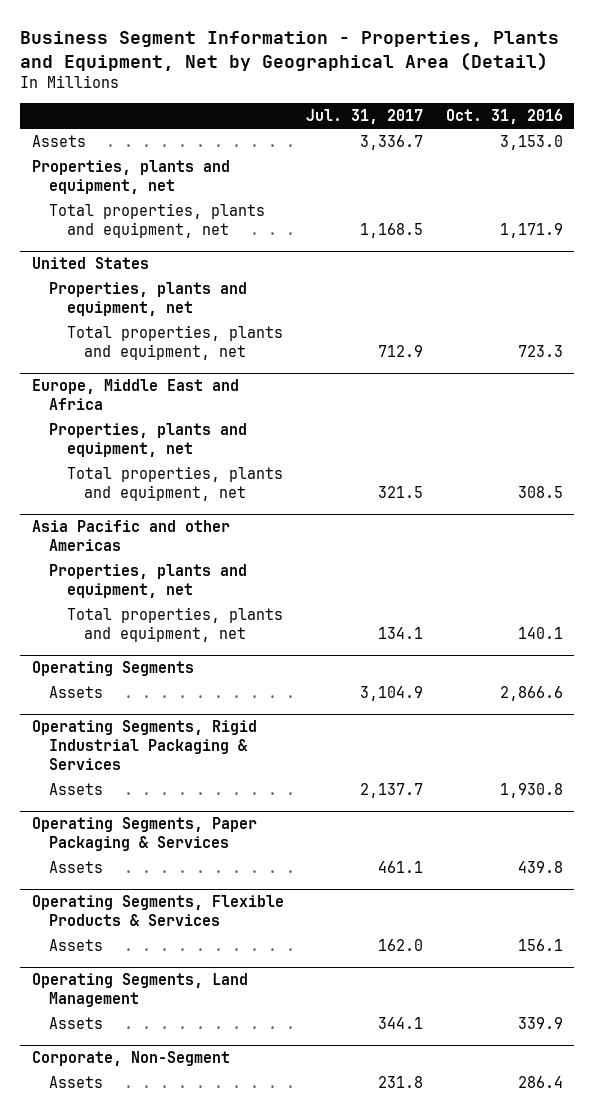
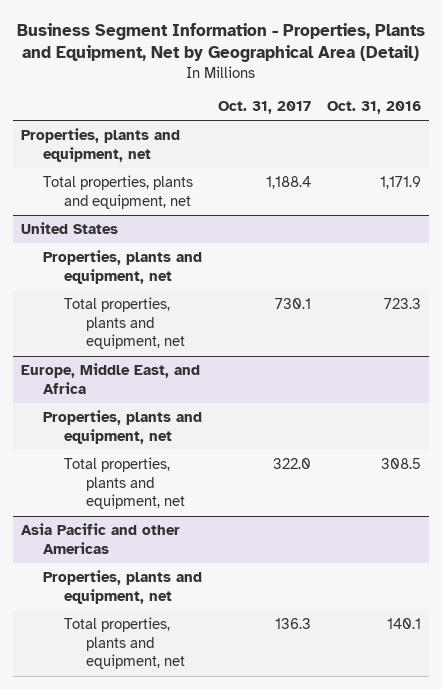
[306,109,424,125] Jul. 31, 2017 -> none
none -> [217,100,311,114] Oct. 31, 2017
[31,135,86,148] Assets -> none
[31,379,239,411] Europe, Middle East and Africa -> [21,363,201,394] Europe, Middle East, and Africa
[31,661,194,677] Operating Segments -> none
[49,686,104,699] Assets -> none
[31,720,257,770] Operating Segments, Rigid Industrial Packaging & Services -> none
[49,783,104,796] Assets -> none
[31,817,257,852] Operating Segments, Paper Packaging & Services -> none
[49,861,104,874] Assets -> none
[31,895,284,927] Operating Segments, Flexible Products & Services -> none
[49,939,104,952] Assets -> none
[31,973,248,1008] Operating Segments, Land Management -> none
[49,1017,104,1030] Assets -> none
[31,1051,230,1067] Corporate, Non-Segment -> none
[49,1076,104,1089] Assets -> none

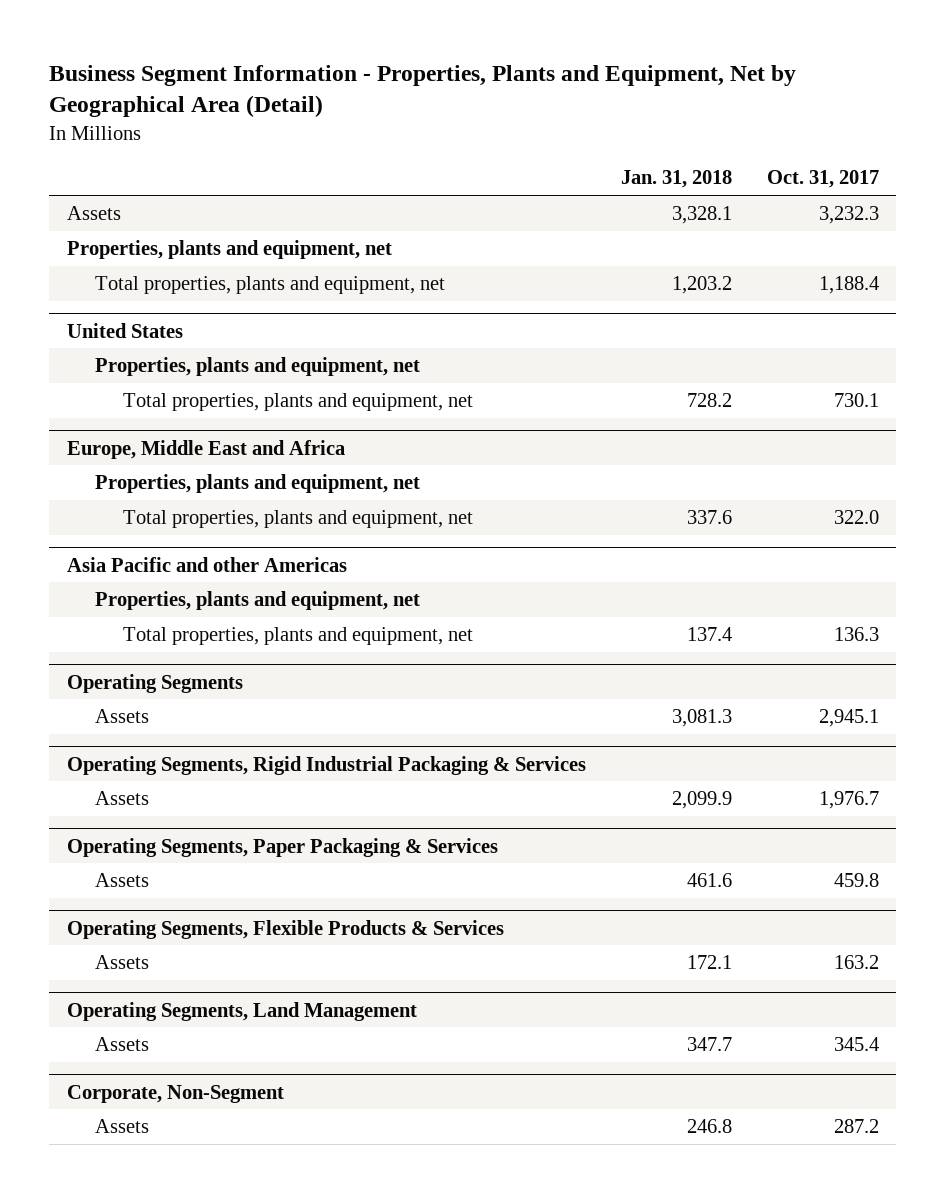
[326,100,421,114] Oct. 31, 2016 -> none
none -> [620,170,732,189] Jan. 31, 2018
none -> [66,206,121,221] Assets
[21,363,201,394] Europe, Middle East, and Africa -> [66,439,345,459] Europe, Middle East and Africa
none -> [66,673,243,693] Operating Segments
none -> [94,709,149,724] Assets
none -> [66,755,586,775] Operating Segments, Rigid Industrial Packaging & Services
none -> [94,791,149,806] Assets
none -> [66,837,498,857] Operating Segments, Paper Packaging & Services
none -> [94,873,149,888] Assets
none -> [66,919,504,939] Operating Segments, Flexible Products & Services
none -> [94,955,149,970] Assets
none -> [66,1001,417,1021] Operating Segments, Land Management
none -> [94,1037,149,1052] Assets
none -> [66,1084,284,1103] Corporate, Non-Segment
none -> [94,1119,149,1134] Assets

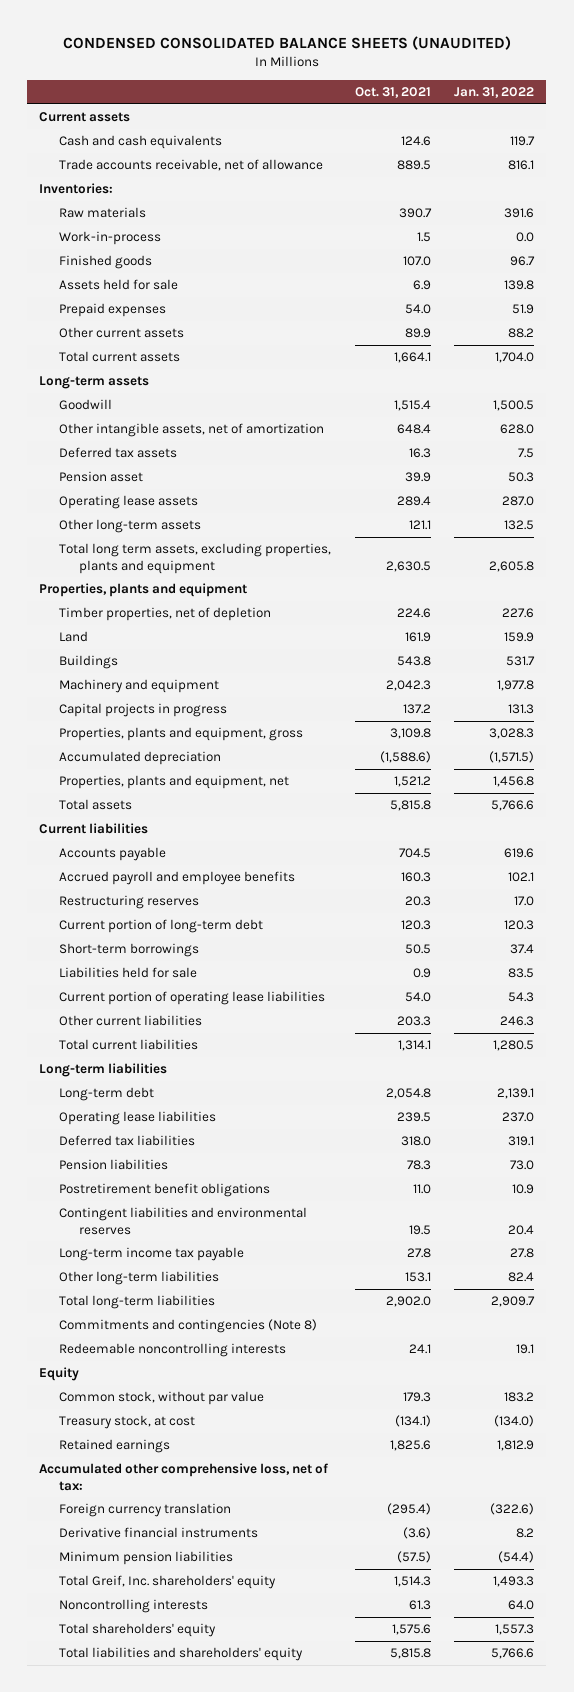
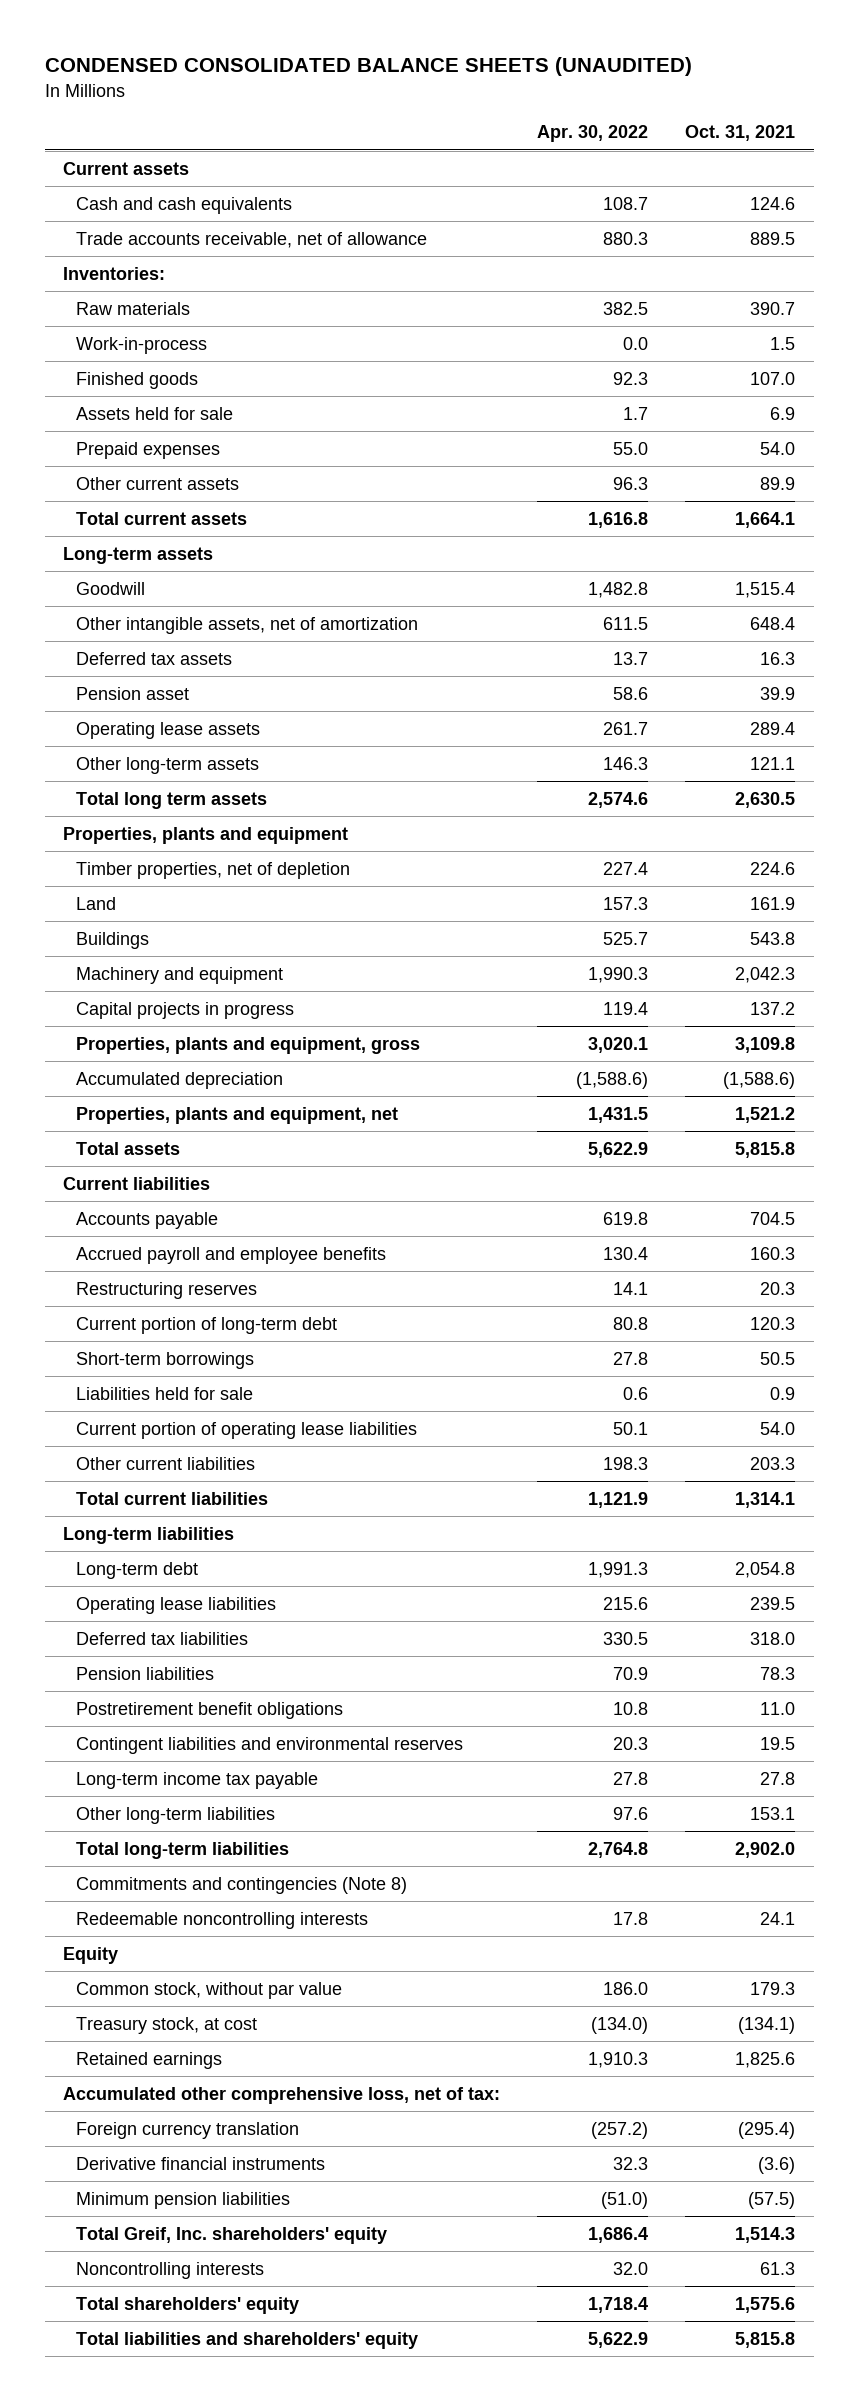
[454,86,535,98] Jan. 31, 2022 -> none
none -> [537,125,649,143] Apr. 30, 2022
[58,543,331,574] Total long term assets, excluding properties, plants and equipment -> [75,791,267,809] Total long term assets

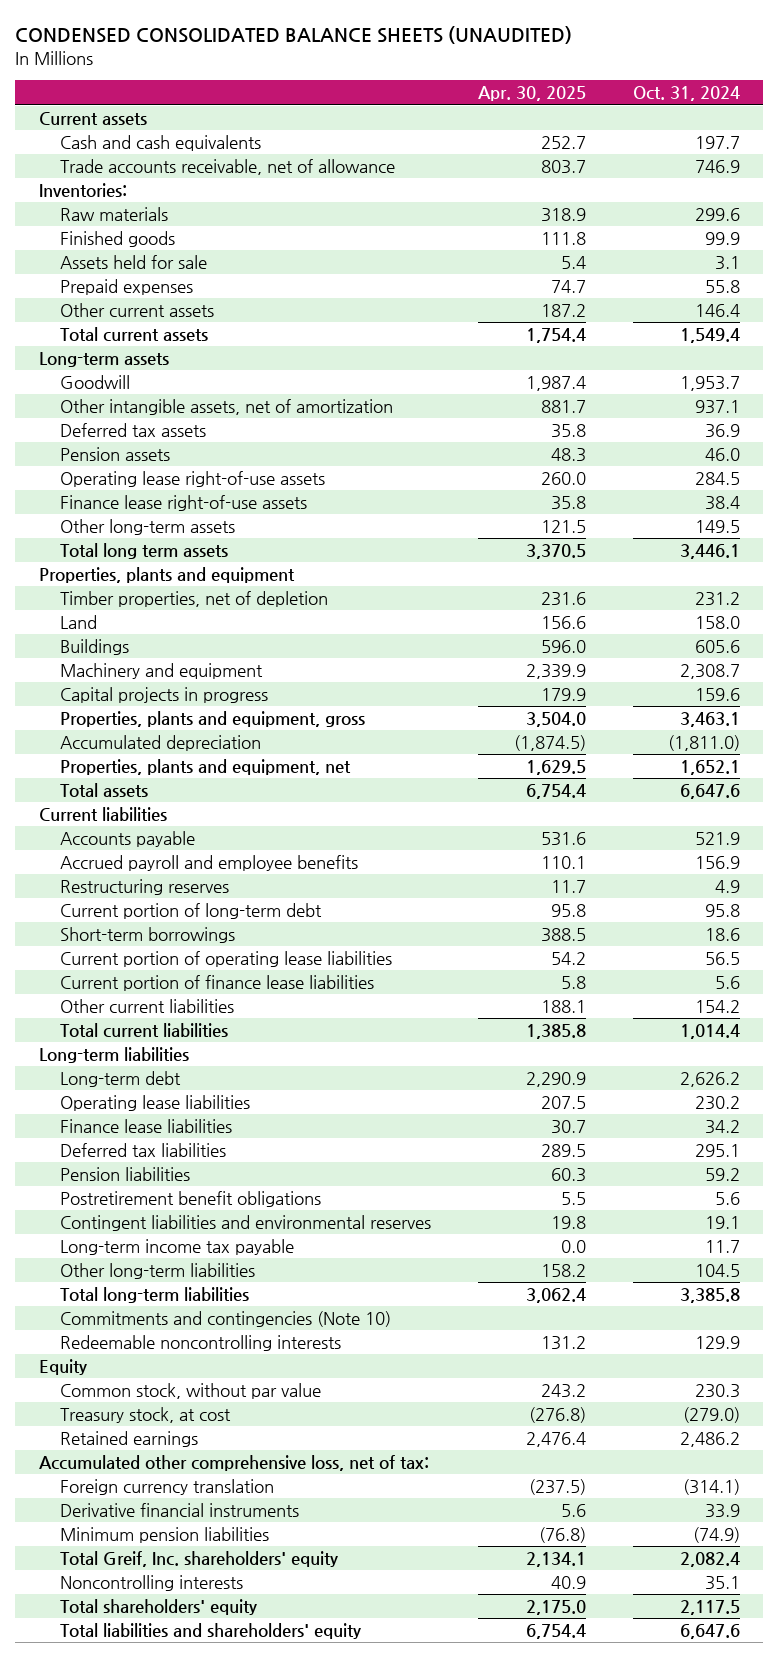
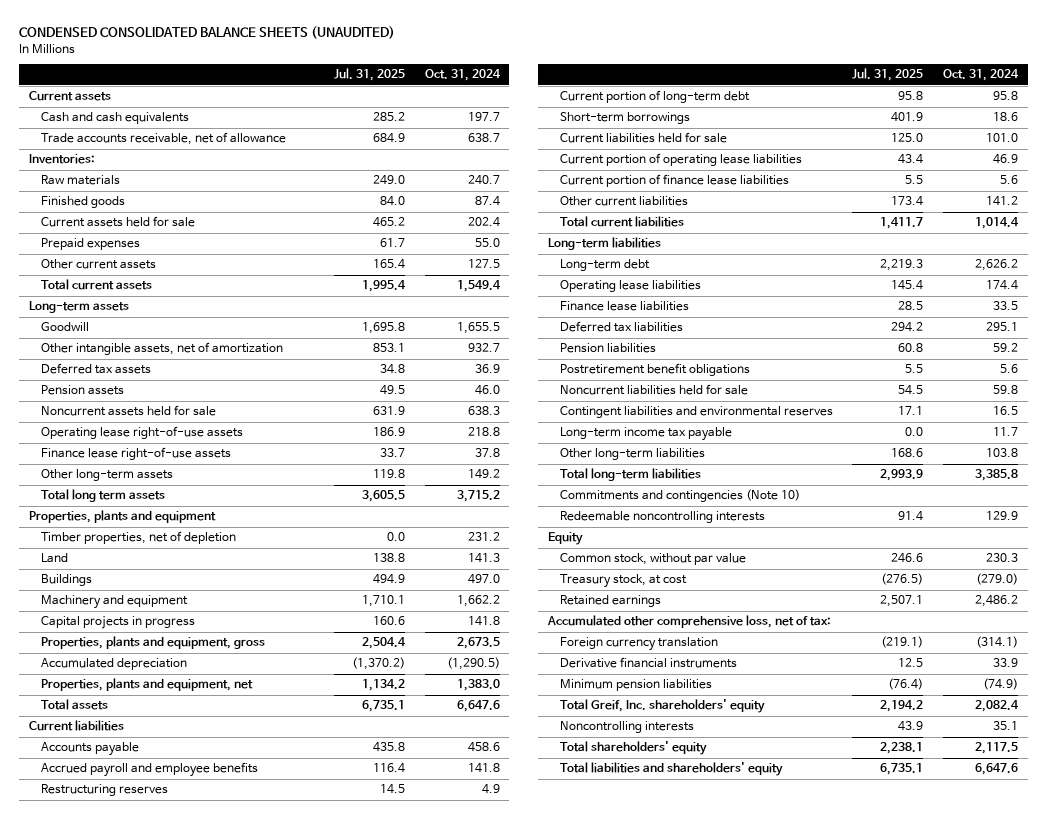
[477,86,586,102] Apr. 30, 2025 -> none
none -> [333,68,405,82] Jul. 31, 2025
[694,160,740,174] 746.9 -> [467,133,500,143] 638.7
[694,208,740,222] 299.6 -> [467,175,500,186] 240.7
[704,232,740,246] 99.9 -> [474,196,500,207] 87.4
[59,255,207,270] Assets held for sale -> [41,216,196,228] Current assets held for sale
[714,256,740,271] 3.1 -> [467,217,500,228] 202.4
[704,280,740,294] 55.8 -> [474,238,500,248] 55.0
[694,304,740,318] 146.4 -> [467,259,500,269] 127.5
[679,376,740,392] 1,953.7 -> [456,322,500,335] 1,655.5
[694,400,740,415] 937.1 -> [467,343,500,353] 932.7
none -> [41,405,217,417] Noncurrent assets held for sale
[694,472,740,486] 284.5 -> [467,427,500,437] 218.8
[704,496,740,511] 38.4 -> [474,448,500,458] 37.8
[694,520,740,534] 149.5 -> [467,469,500,480] 149.2
[679,544,740,560] 3,446.1 -> [456,490,500,503] 3,715.2
[694,616,740,630] 158.0 -> [467,553,500,564] 141.3
[694,640,740,654] 605.6 -> [467,574,500,585] 497.0
[679,664,740,680] 2,308.7 -> [456,595,500,608] 1,662.2
[694,688,740,702] 159.6 -> [467,616,500,627] 141.8
[679,712,740,728] 3,463.1 -> [456,637,500,650] 2,673.5
[667,735,740,752] (1,811.0) -> [446,657,500,671] (1,290.5)
[679,760,740,776] 1,652.1 -> [456,679,500,692] 1,383.0
[694,832,740,846] 521.9 -> [467,742,500,753] 458.6
[694,856,740,870] 156.9 -> [467,763,500,774] 141.8
none -> [559,132,727,144] Current liabilities held for sale
[704,952,740,966] 56.5 -> [993,154,1019,165] 46.9
[694,1000,740,1014] 154.2 -> [986,196,1019,207] 141.2
[694,1096,740,1111] 230.2 -> [986,280,1019,291] 174.4
[704,1120,740,1135] 34.2 -> [993,301,1019,311] 33.5
none -> [559,384,748,396] Noncurrent liabilities held for sale
[704,1216,740,1230] 19.1 -> [993,406,1019,416] 16.5
[694,1264,740,1278] 104.5 -> [986,448,1019,458] 103.8

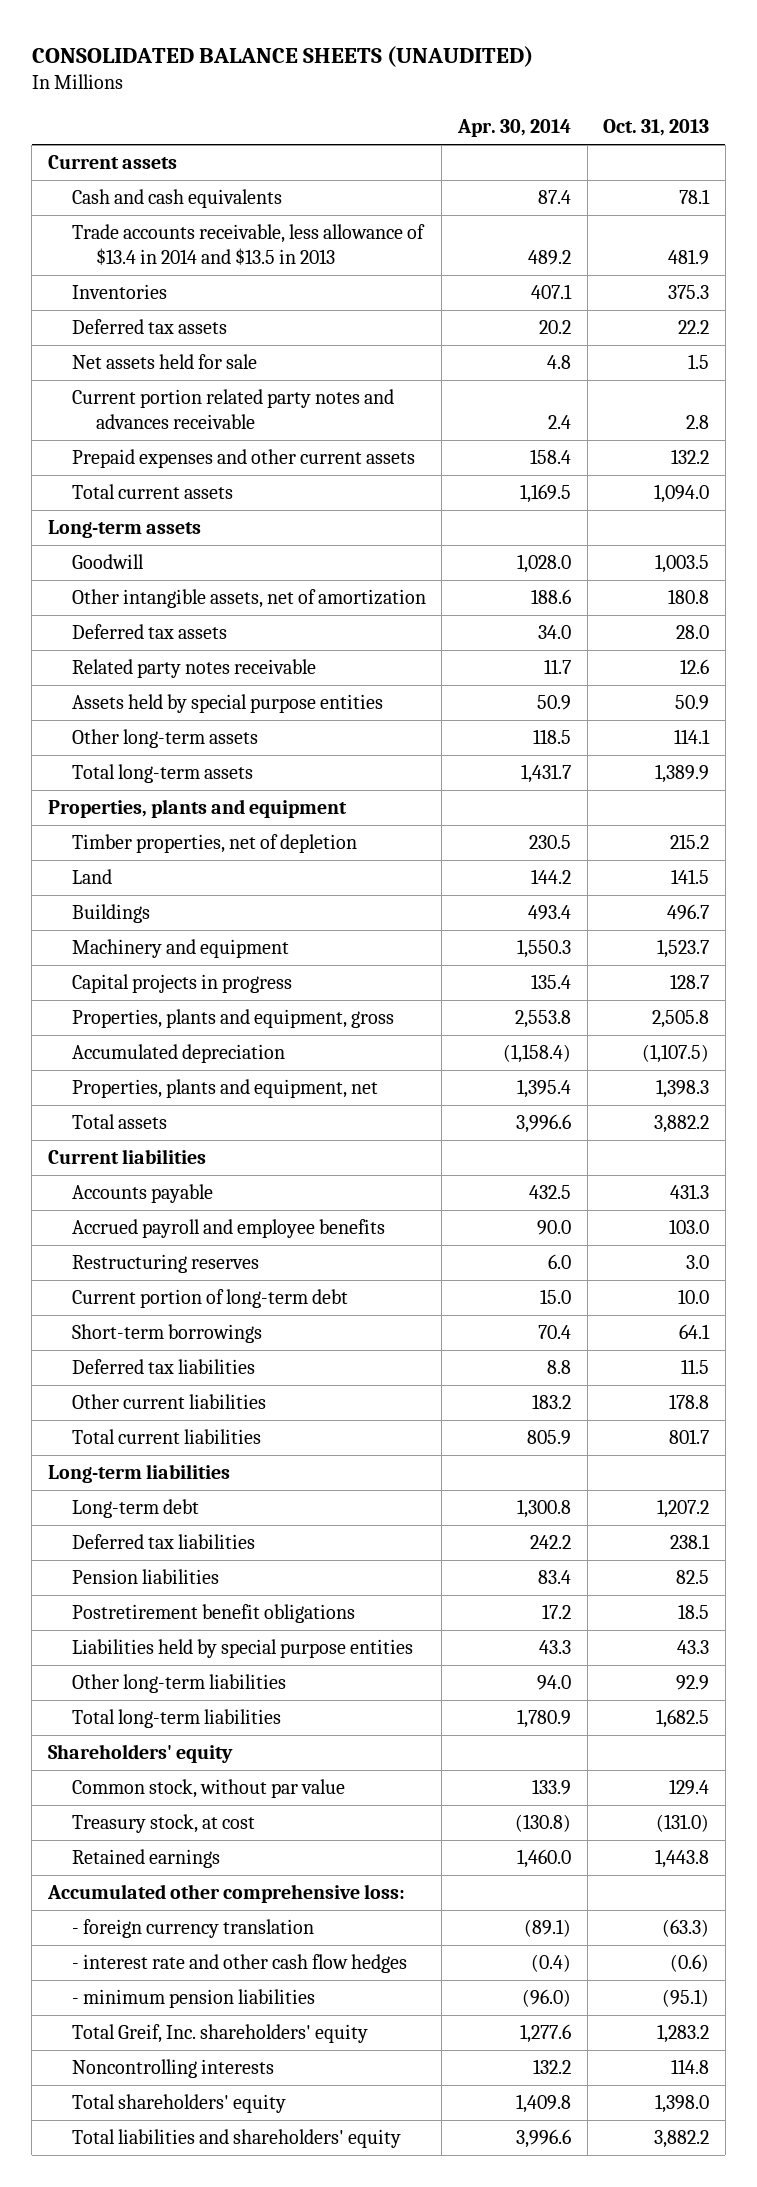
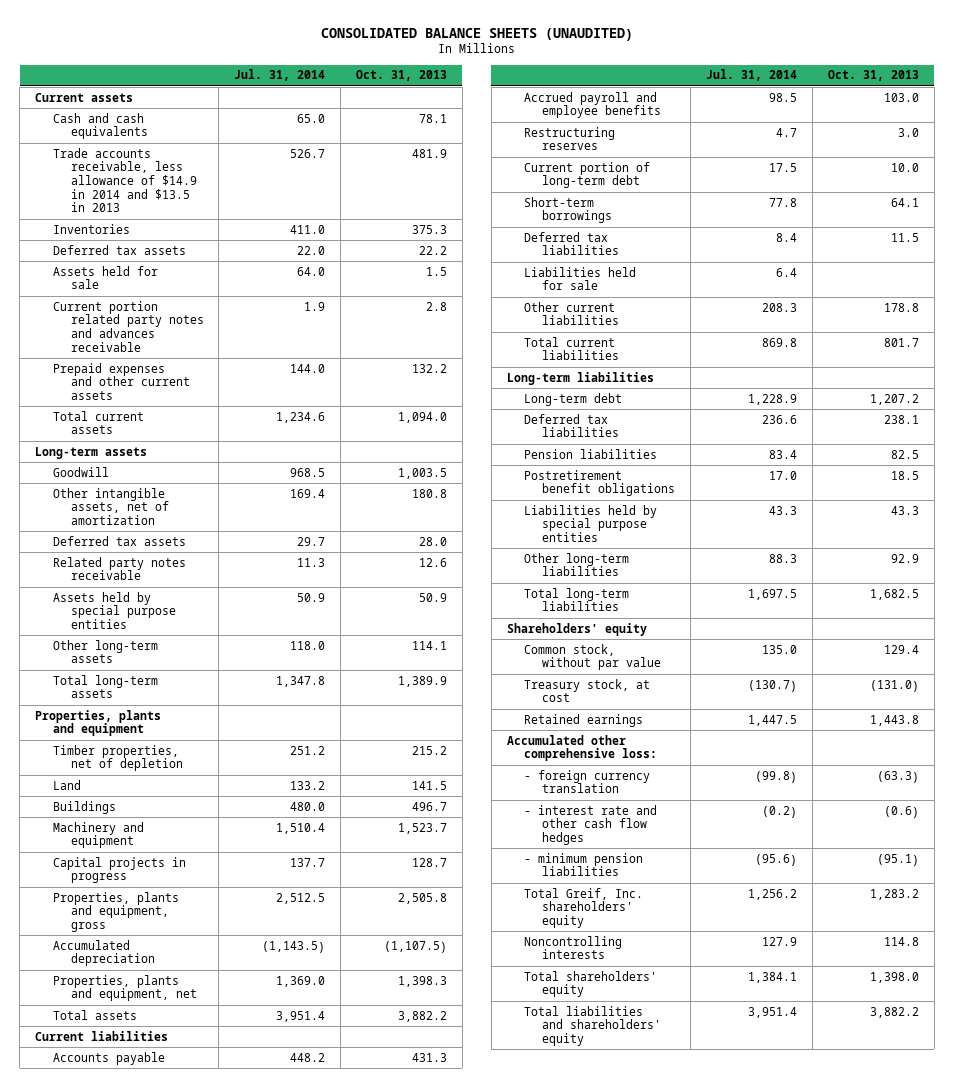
[457,119,572,138] Apr. 30, 2014 -> none
none -> [234,69,326,82] Jul. 31, 2014
[71,224,425,265] Trade accounts receivable, less allowance of $13.4 in 2014 and $13.5 in 2013 -> [52,147,197,213] Trade accounts receivable, less allowance of $14.9 in 2014 and $13.5 in 2013
[71,354,257,370] Net assets held for sale -> [52,265,158,290] Assets held for sale
none -> [524,266,637,291] Liabilities held for sale

